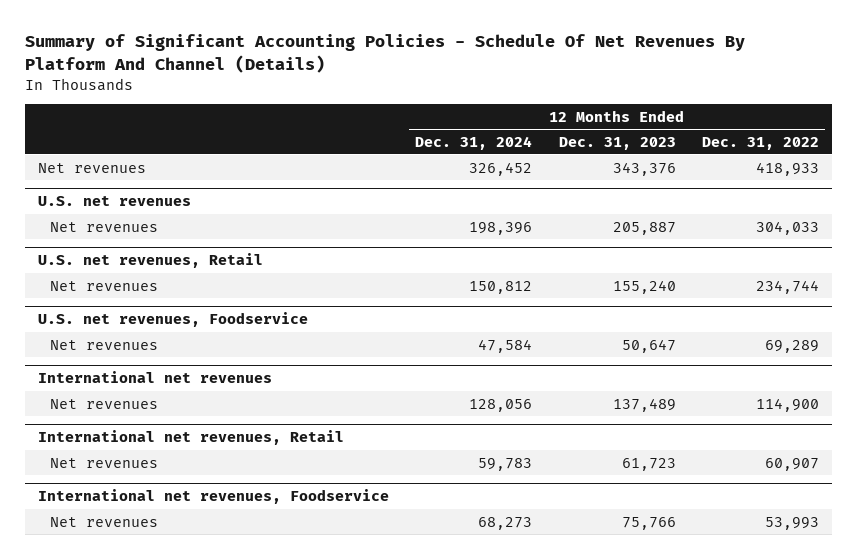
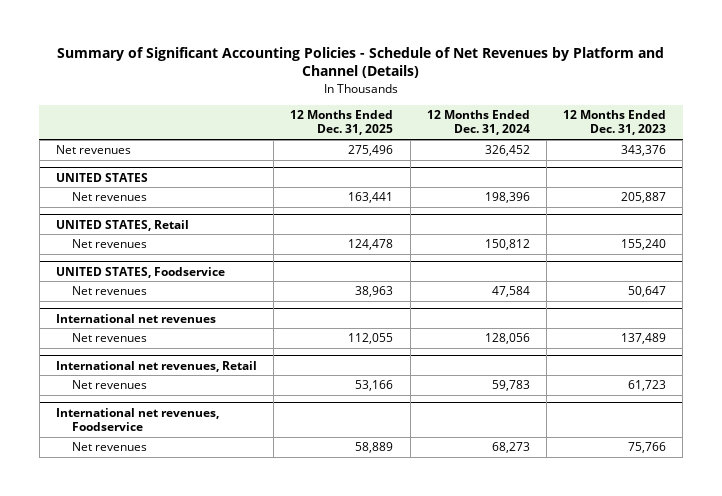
[24,34,745,73] Summary of Significant Accounting Policies - Schedule Of Net Revenues By Platform And Channel (Details) -> [57,46,665,79] Summary of Significant Accounting Policies - Schedule of Net Revenues by Platform and Channel (Details)
[701,136,819,150] Dec. 31, 2022 -> none
none -> [290,109,394,136] 12 Months Ended Dec. 31, 2025
[37,196,191,207] U.S. net revenues -> [55,172,148,182] UNITED STATES
[37,253,263,269] U.S. net revenues, Retail -> none
none -> [55,219,189,231] UNITED STATES, Retail
[37,312,308,328] U.S. net revenues, Foodservice -> none
none -> [55,266,225,278] UNITED STATES, Foodservice

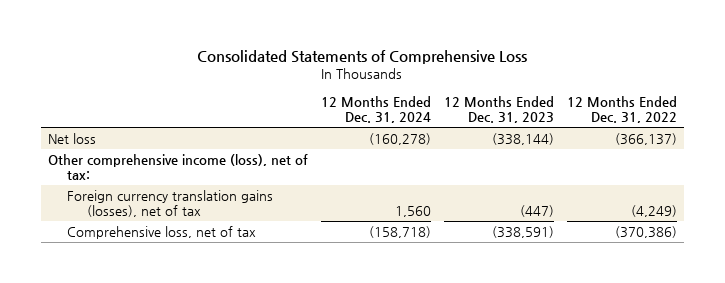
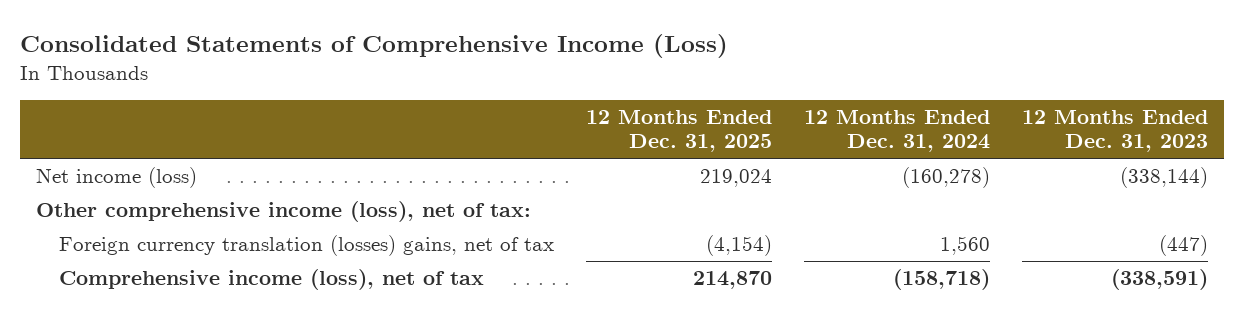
[197,50,528,65] Consolidated Statements of Comprehensive Loss -> [20,33,729,58] Consolidated Statements of Comprehensive Income (Loss)
[567,95,678,124] 12 Months Ended Dec. 31, 2022 -> none
none -> [586,110,773,153] 12 Months Ended Dec. 31, 2025
[47,132,96,144] Net loss -> [36,167,198,189] Net income (loss)
[67,189,274,218] Foreign currency translation gains (losses), net of tax -> [59,235,555,257] Foreign currency translation (losses) gains, net of tax
[67,225,257,239] Comprehensive loss, net of tax -> [59,269,485,291] Comprehensive income (loss), net of tax

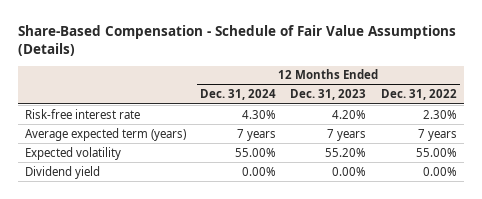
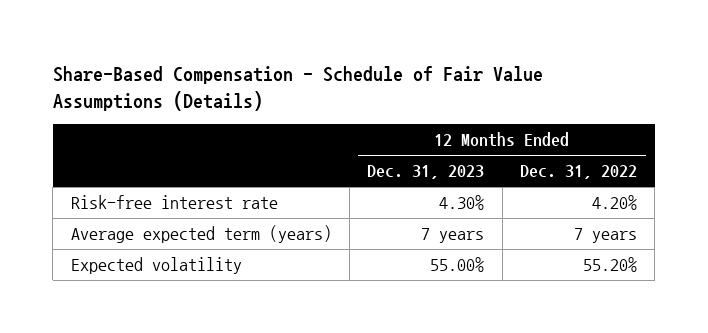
[200,89,277,101] Dec. 31, 2024 -> none
[332,109,367,119] 4.20% -> [439,195,485,211] 4.30%
[422,109,457,119] 2.30% -> [591,195,637,211] 4.20%
[24,165,100,179] Dividend yield -> none
[325,147,367,157] 55.20% -> [430,257,485,273] 55.00%
[415,147,457,157] 55.00% -> [582,257,637,273] 55.20%

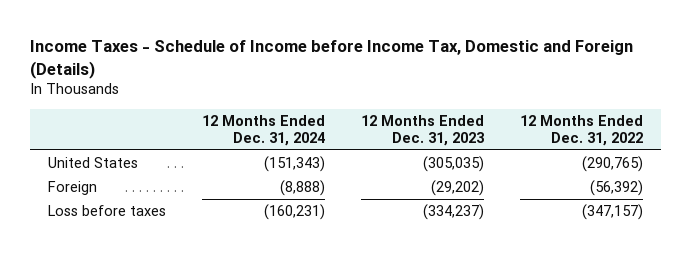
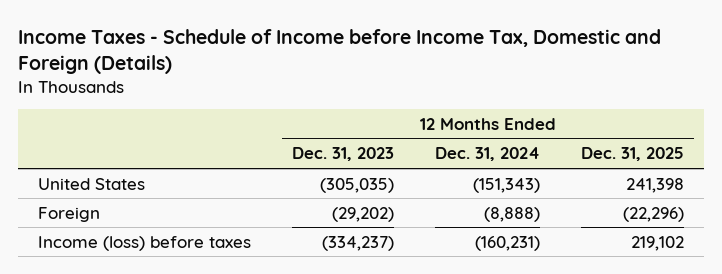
[519,114,643,147] 12 Months Ended Dec. 31, 2022 -> none
none -> [580,147,684,162] Dec. 31, 2025
[47,205,166,217] Loss before taxes -> [37,235,251,251] Income (loss) before taxes

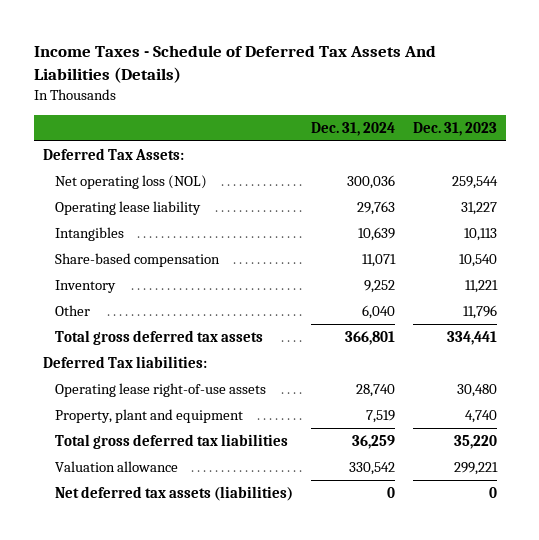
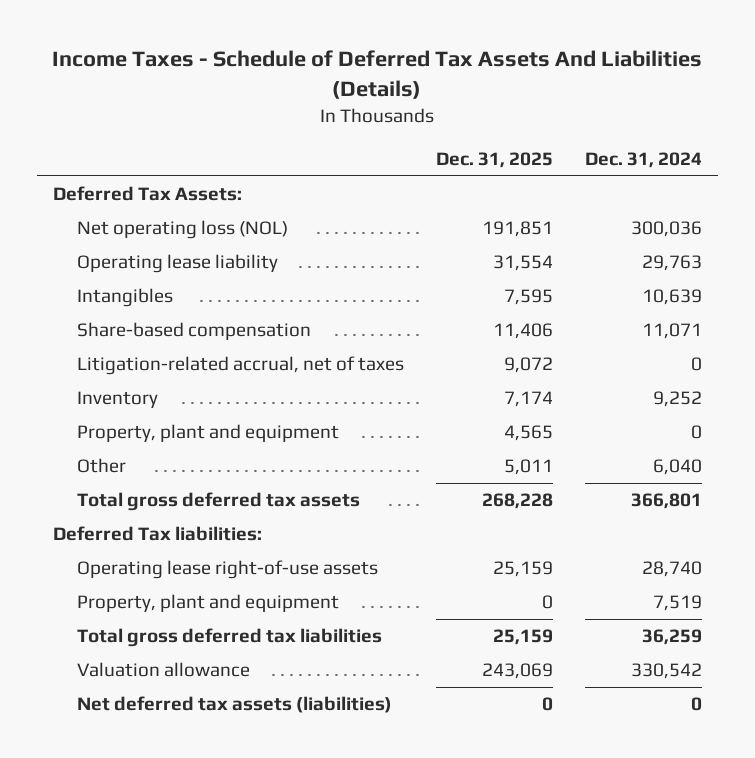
[412,121,497,136] Dec. 31, 2023 -> none
none -> [436,151,554,168] Dec. 31, 2025
none -> [76,356,404,376] Litigation-related accrual, net of taxes
none -> [76,424,339,443] Property, plant and equipment

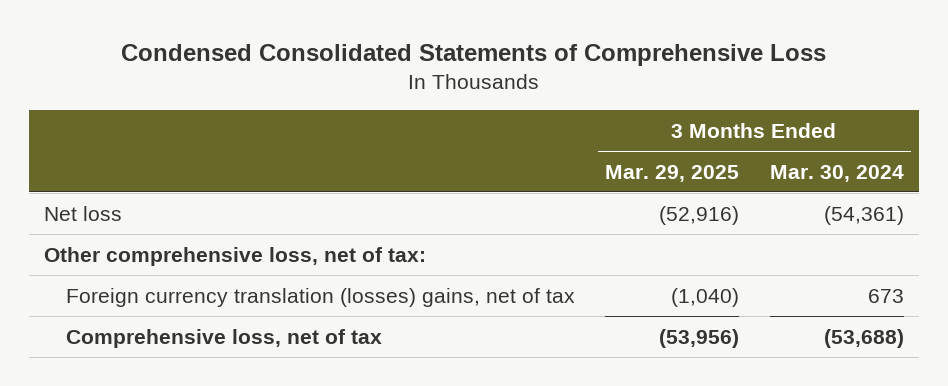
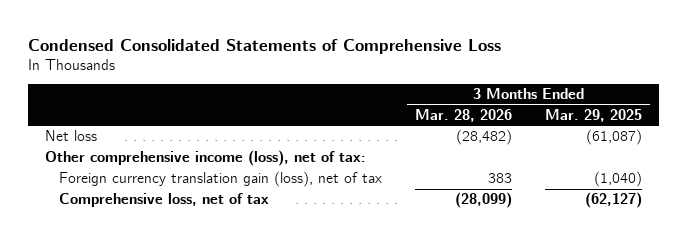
[769,164,904,182] Mar. 30, 2024 -> none
none -> [415,109,513,123] Mar. 28, 2026
[659,205,740,225] (52,916) -> [586,129,643,146] (61,087)
[43,246,426,266] Other comprehensive loss, net of tax: -> [44,150,366,167] Other comprehensive income (loss), net of tax:
[65,287,575,307] Foreign currency translation (losses) gains, net of tax -> [58,171,382,188] Foreign currency translation gain (loss), net of tax
[659,328,740,348] (53,956) -> [585,192,643,209] (62,127)

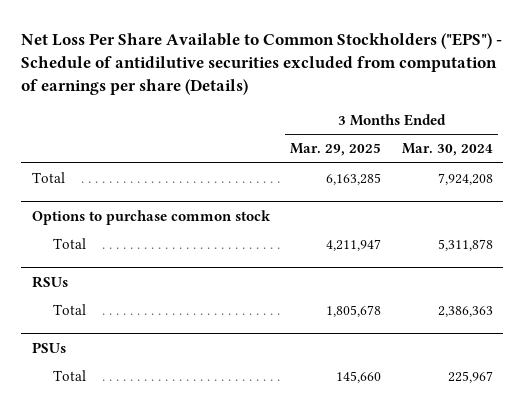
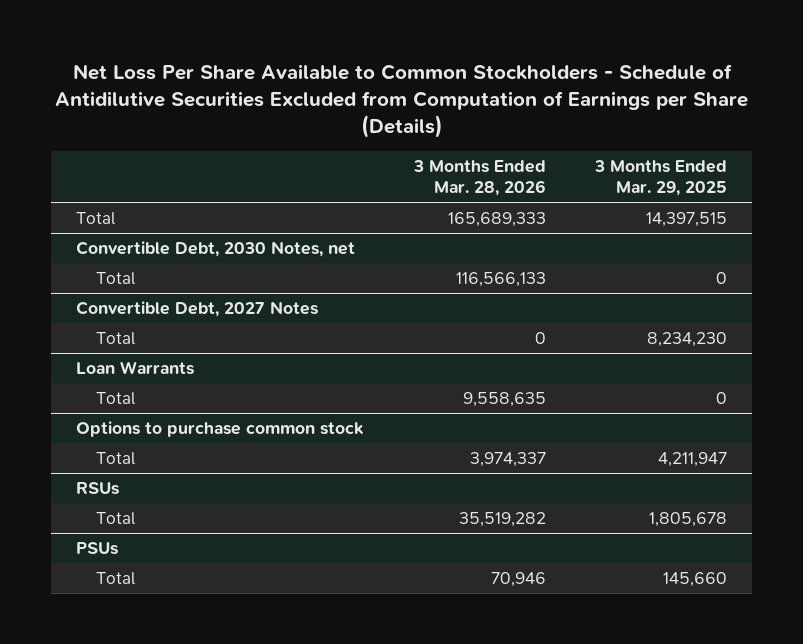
[21,32,503,95] Net Loss Per Share Available to Common Stockholders ("EPS") - Schedule of antidilutive securities excluded from computation of earnings per share (Details) -> [54,63,748,139] Net Loss Per Share Available to Common Stockholders - Schedule of Antidilutive Securities Excluded from Computation of Earnings per Share (Details)
[402,143,494,157] Mar. 30, 2024 -> none
none -> [412,160,546,197] 3 Months Ended Mar. 28, 2026
[326,173,382,186] 6,163,285 -> [646,212,728,228] 14,397,515
none -> [75,241,355,258] Convertible Debt, 2030 Notes, net
none -> [95,272,135,286] Total
none -> [75,301,318,318] Convertible Debt, 2027 Notes
none -> [95,332,135,346] Total
none -> [75,361,194,376] Loan Warrants
none -> [95,392,135,406] Total

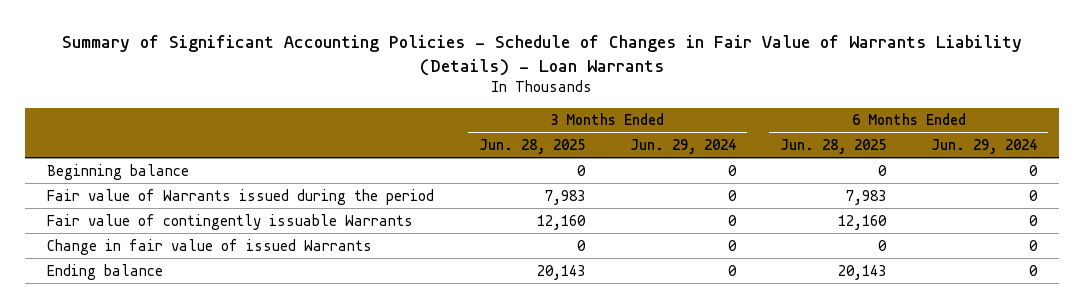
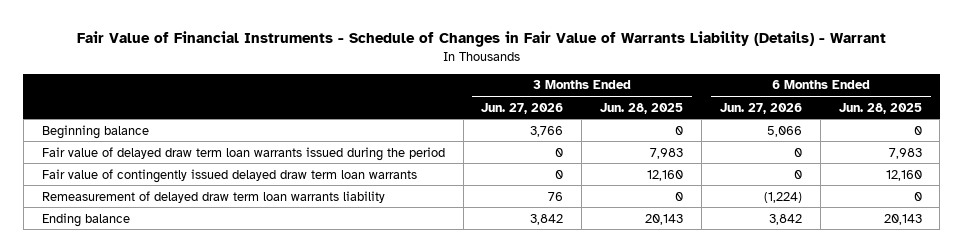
[62,35,1023,76] Summary of Significant Accounting Policies - Schedule of Changes in Fair Value of Warrants Liability (Details) - Loan Warrants -> [76,31,886,48] Fair Value of Financial Instruments - Schedule of Changes in Fair Value of Warrants Liability (Details) - Warrant
[629,139,736,155] Jun. 29, 2024 -> none
[930,139,1037,155] Jun. 29, 2024 -> none
none -> [481,102,564,114] Jun. 27, 2026
none -> [719,102,802,114] Jun. 27, 2026
[47,188,435,205] Fair value of Warrants issued during the period -> [41,146,445,161] Fair value of delayed draw term loan warrants issued during the period
[47,213,414,230] Fair value of contingently issuable Warrants -> [41,168,417,183] Fair value of contingently issued delayed draw term loan warrants
[47,238,373,255] Change in fair value of issued Warrants -> [41,190,385,203] Remeasurement of delayed draw term loan warrants liability

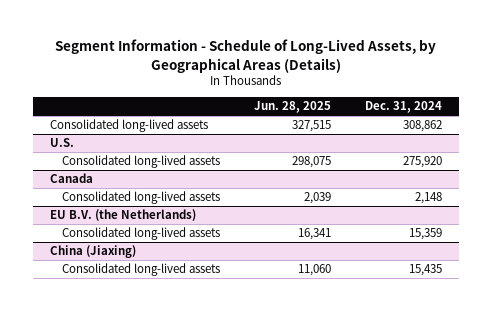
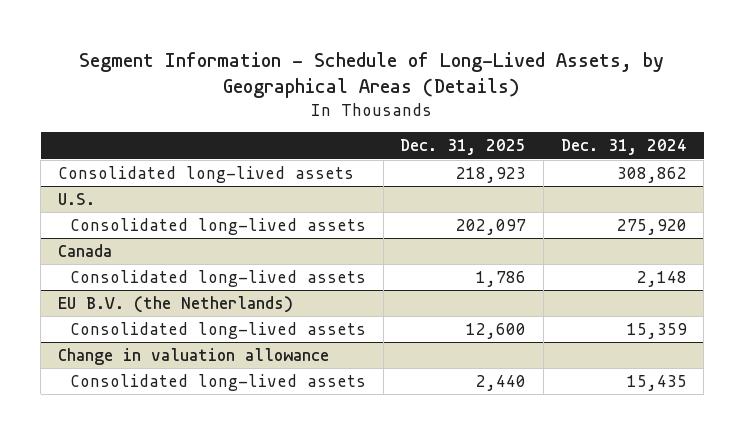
[253,101,331,114] Jun. 28, 2025 -> none
none -> [400,139,527,156] Dec. 31, 2025
[50,245,137,259] China (Jiaxing) -> [57,347,329,365] Change in valuation allowance

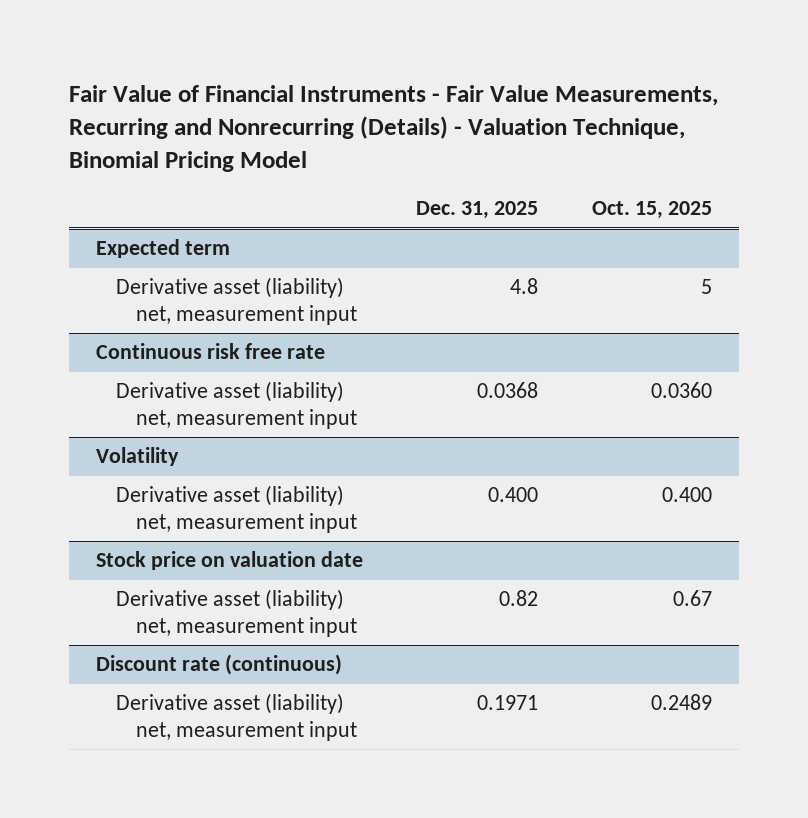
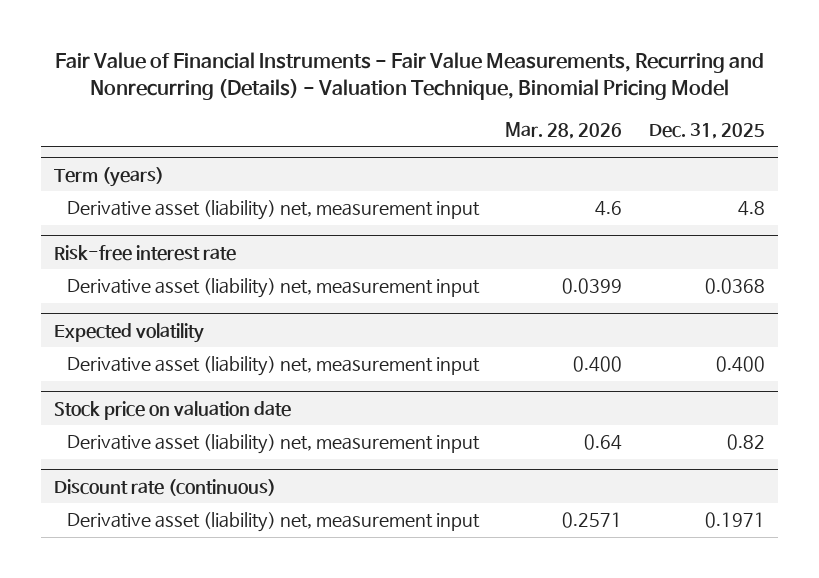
[592,201,713,220] Oct. 15, 2025 -> none
none -> [505,121,623,139] Mar. 28, 2026
[95,239,230,259] Expected term -> [53,166,164,187] Term (years)
[95,343,325,360] Continuous risk free rate -> [53,244,236,261] Risk-free interest rate
[95,447,179,467] Volatility -> [53,322,204,343] Expected volatility

